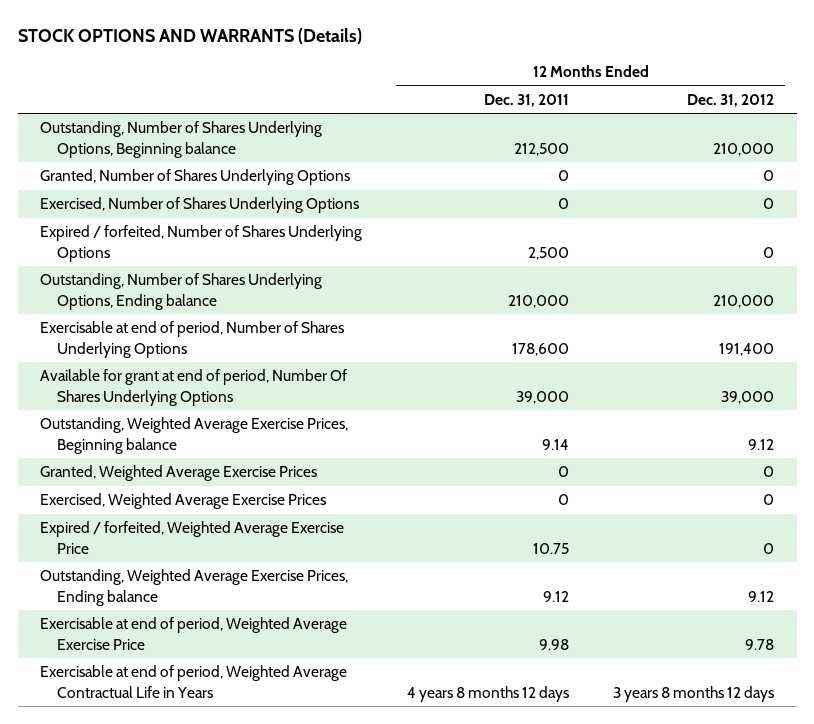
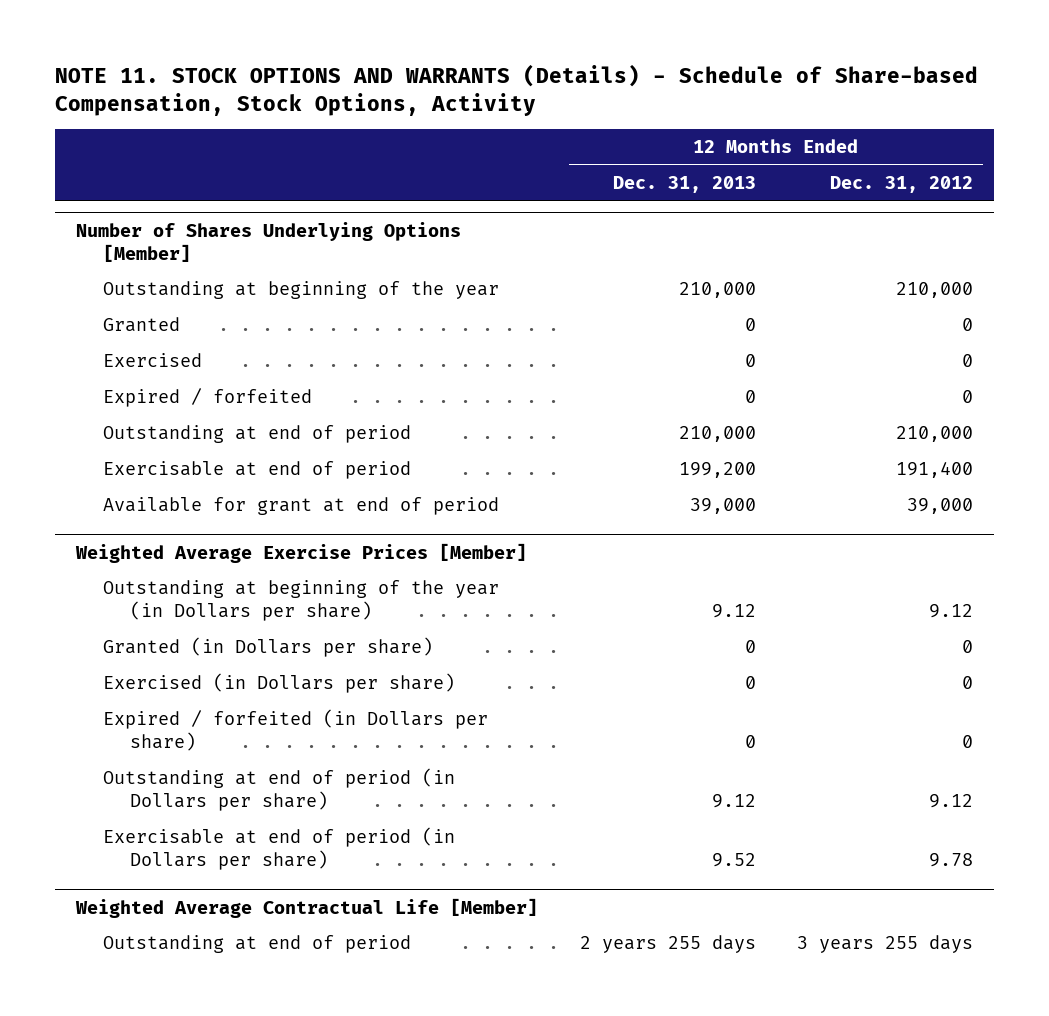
[17,28,362,45] STOCK OPTIONS AND WARRANTS (Details) -> [55,64,979,117] NOTE 11. STOCK OPTIONS AND WARRANTS (Details) - Schedule of Share-based Compensation, Stock Options, Activity
[483,93,569,107] Dec. 31, 2011 -> none
none -> [612,175,756,193] Dec. 31, 2013
[40,665,348,698] Exercisable at end of period, Weighted Average Contractual Life in Years -> none
none -> [75,221,461,262] Number of Shares Underlying Options [Member]
[40,121,323,158] Outstanding, Number of Shares Underlying Options, Beginning balance -> [102,281,499,300] Outstanding at beginning of the year
[40,169,351,186] Granted, Number of Shares Underlying Options -> [102,317,180,333] Granted
[40,197,360,214] Exercised, Number of Shares Underlying Options -> [102,353,202,368] Exercised
[40,225,363,262] Expired / forfeited, Number of Shares Underlying Options -> [102,388,312,408] Expired / forfeited
[40,273,323,310] Outstanding, Number of Shares Underlying Options, Ending balance -> [102,425,411,444] Outstanding at end of period
[40,321,345,358] Exercisable at end of period, Number of Shares Underlying Options -> [102,461,411,480] Exercisable at end of period
[40,369,348,406] Available for grant at end of period, Number Of Shares Underlying Options -> [102,497,499,516] Available for grant at end of period
none -> [74,542,527,563] Weighted Average Exercise Prices [Member]
[40,417,349,454] Outstanding, Weighted Average Exercise Prices, Beginning balance -> [102,580,499,622] Outstanding at beginning of the year (in Dollars per share)
[40,465,318,482] Granted, Weighted Average Exercise Prices -> [102,637,433,658] Granted (in Dollars per share)
[40,493,327,510] Exercised, Weighted Average Exercise Prices -> [102,673,455,694] Exercised (in Dollars per share)
[40,521,345,554] Expired / forfeited, Weighted Average Exercise Price -> [102,709,488,752] Expired / forfeited (in Dollars per share)
[40,569,349,606] Outstanding, Weighted Average Exercise Prices, Ending balance -> [102,768,455,812] Outstanding at end of period (in Dollars per share)
[40,617,348,650] Exercisable at end of period, Weighted Average Exercise Price -> [102,827,455,871] Exercisable at end of period (in Dollars per share)
none -> [74,897,538,918] Weighted Average Contractual Life [Member]
none -> [102,935,411,954] Outstanding at end of period

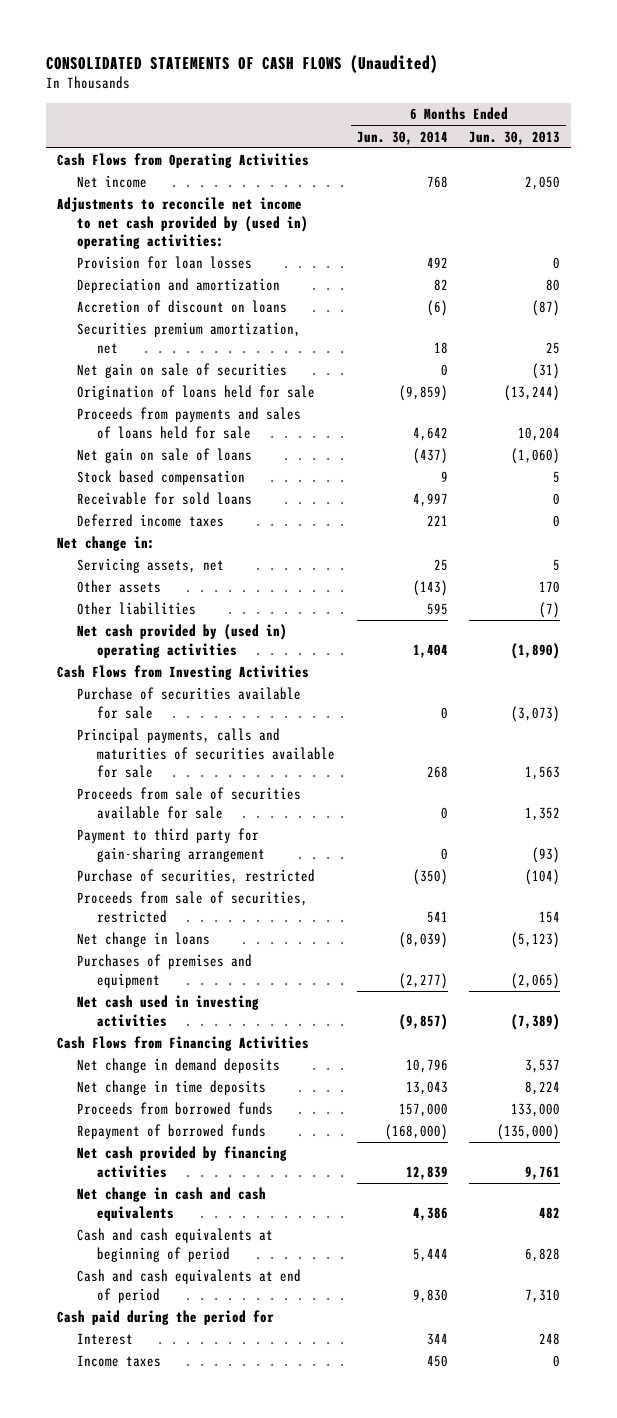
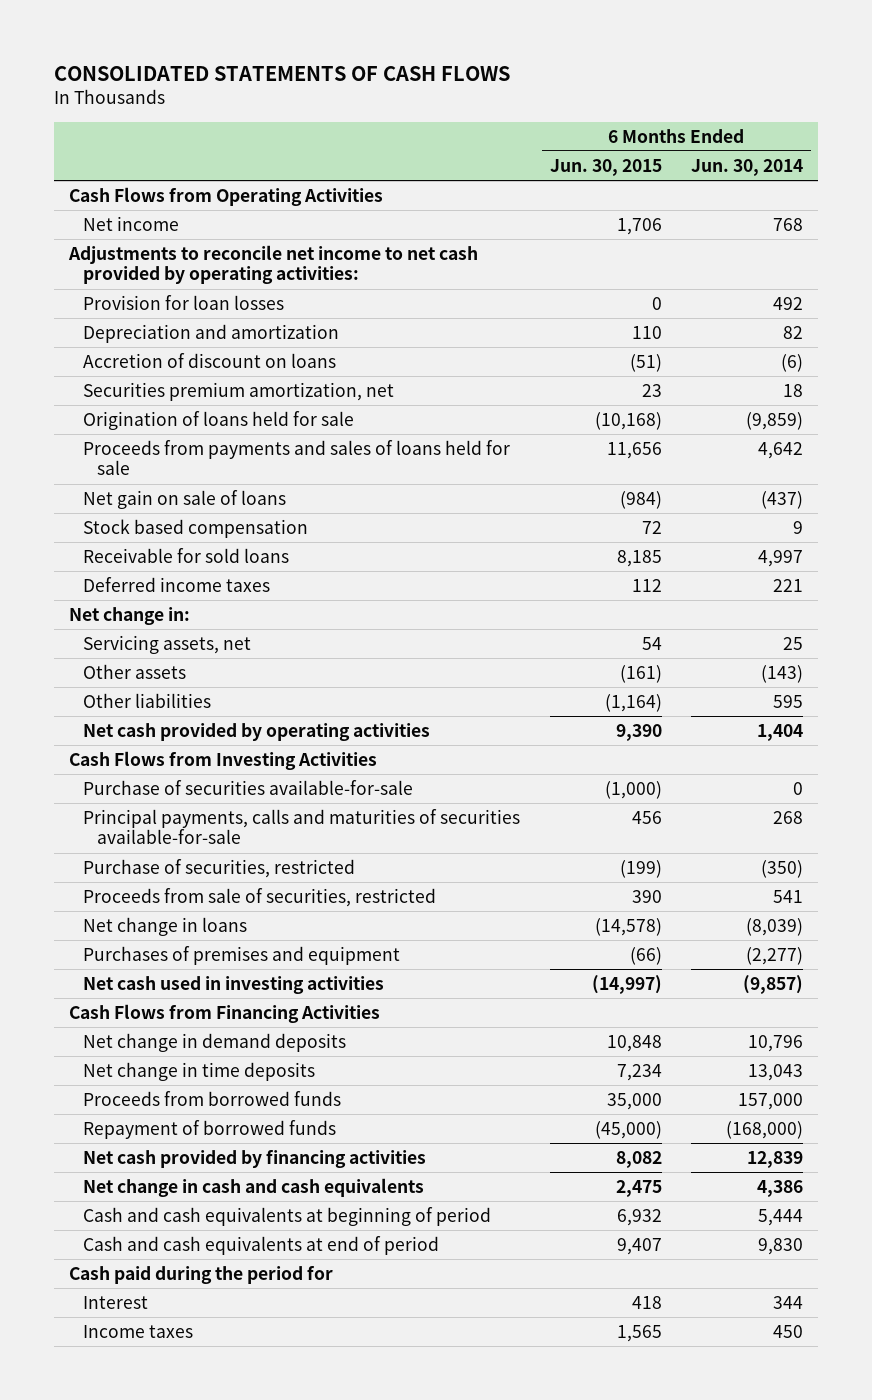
[45,54,438,73] CONSOLIDATED STATEMENTS OF CASH FLOWS (Unaudited) -> [54,65,511,81] CONSOLIDATED STATEMENTS OF CASH FLOWS
[469,130,561,145] Jun. 30, 2013 -> none
none -> [549,158,662,176] Jun. 30, 2015
[56,197,308,249] Adjustments to reconcile net income to net cash provided by (used in) operating activities: -> [67,244,478,285] Adjustments to reconcile net income to net cash provided by operating activities:
[76,363,287,379] Net gain on sale of securities -> none
[76,624,287,658] Net cash provided by (used in) operating activities -> [82,722,430,741] Net cash provided by operating activities
[76,787,301,819] Proceeds from sale of securities available for sale -> none
[76,828,266,862] Payment to third party for gain-sharing arrangement -> none
[76,687,301,719] Purchase of securities available for sale -> [82,779,413,795] Purchase of securities available-for-sale
[76,728,336,778] Principal payments, calls and maturities of securities available for sale -> [82,808,520,845] Principal payments, calls and maturities of securities available-for-sale

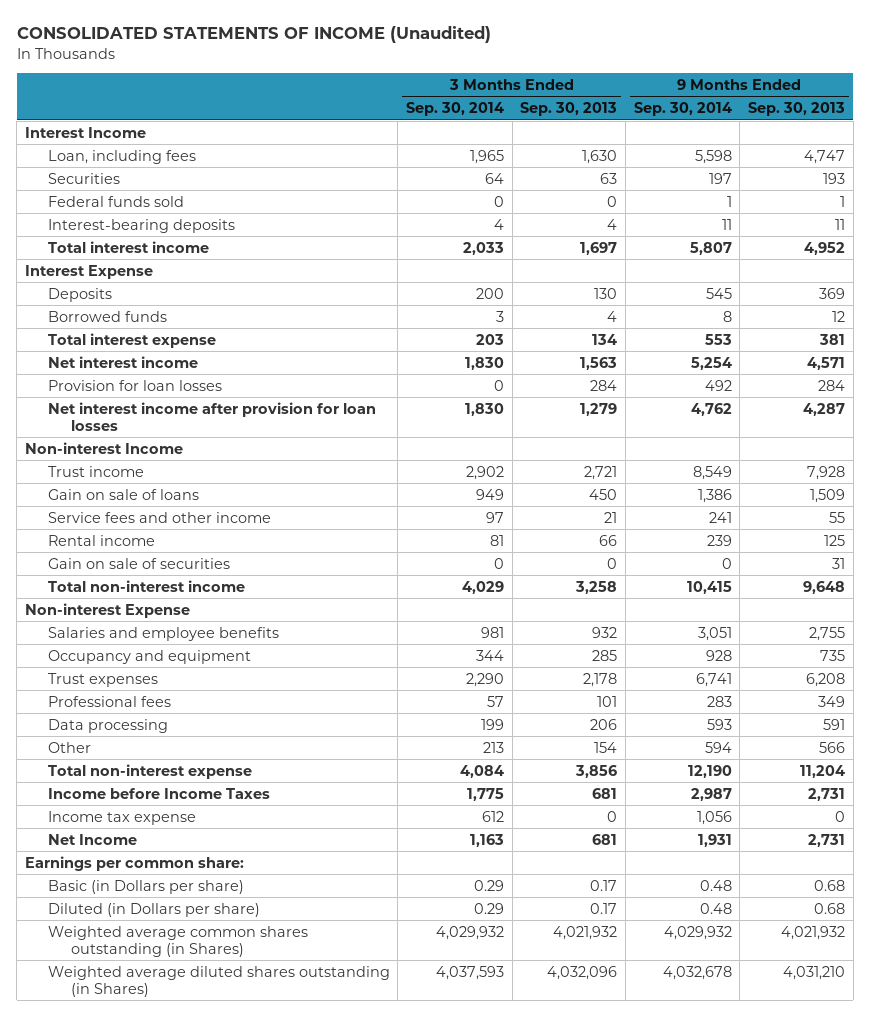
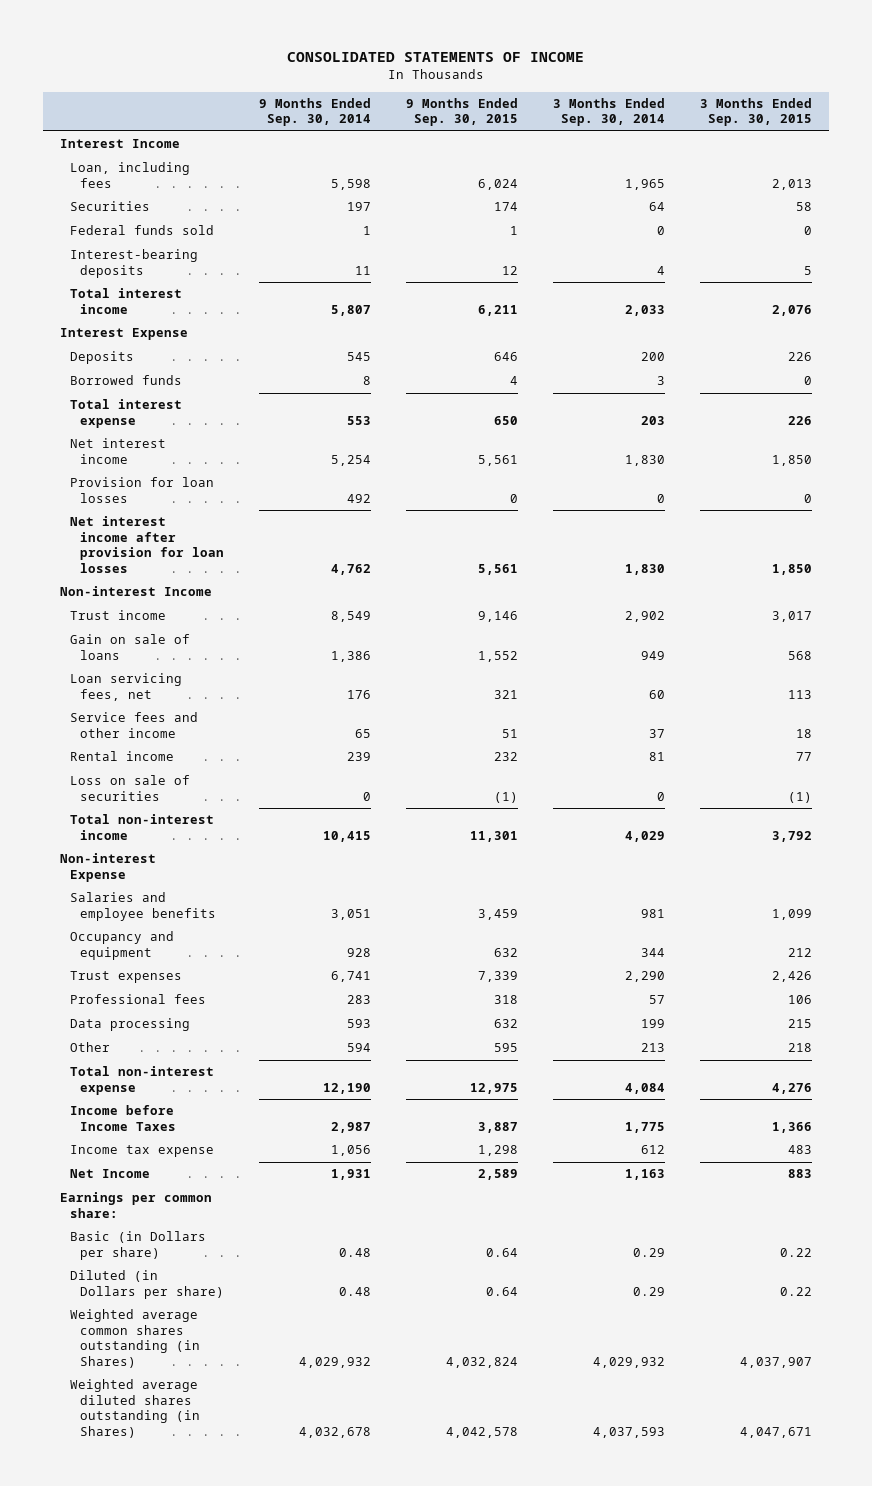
[16,26,491,44] CONSOLIDATED STATEMENTS OF INCOME (Unaudited) -> [286,52,584,63] CONSOLIDATED STATEMENTS OF INCOME
[520,102,618,117] Sep. 30, 2013 -> none
[747,102,845,117] Sep. 30, 2013 -> none
none -> [405,98,518,127] 9 Months Ended Sep. 30, 2015
none -> [699,98,812,127] 3 Months Ended Sep. 30, 2015
none -> [70,673,183,701] Loan servicing fees, net
[486,511,505,523] 97 -> [648,728,665,738] 37
[708,511,732,523] 241 -> [355,728,372,738] 65
[47,557,230,569] Gain on sale of securities -> [70,775,191,801] Loss on sale of securities

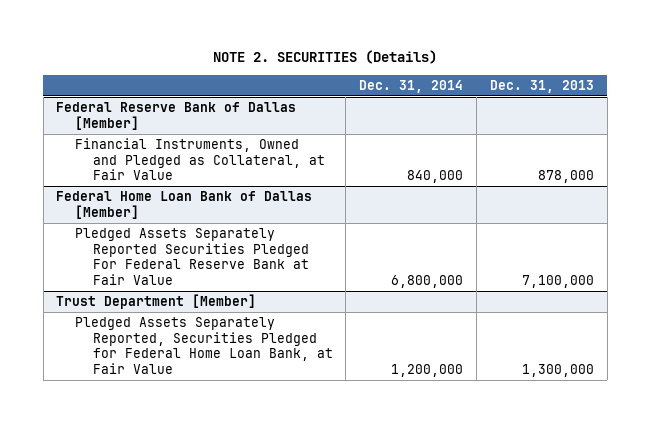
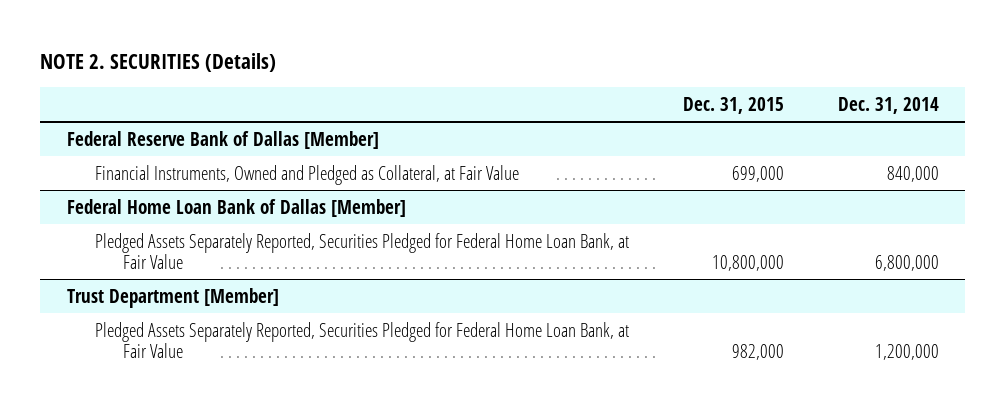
[489,79,594,93] Dec. 31, 2013 -> none
none -> [682,96,784,114] Dec. 31, 2015
[74,228,309,285] Pledged Assets Separately Reported Securities Pledged For Federal Reserve Bank at Fair Value -> [94,232,629,269] Pledged Assets Separately Reported, Securities Pledged for Federal Home Loan Bank, at Fair Value

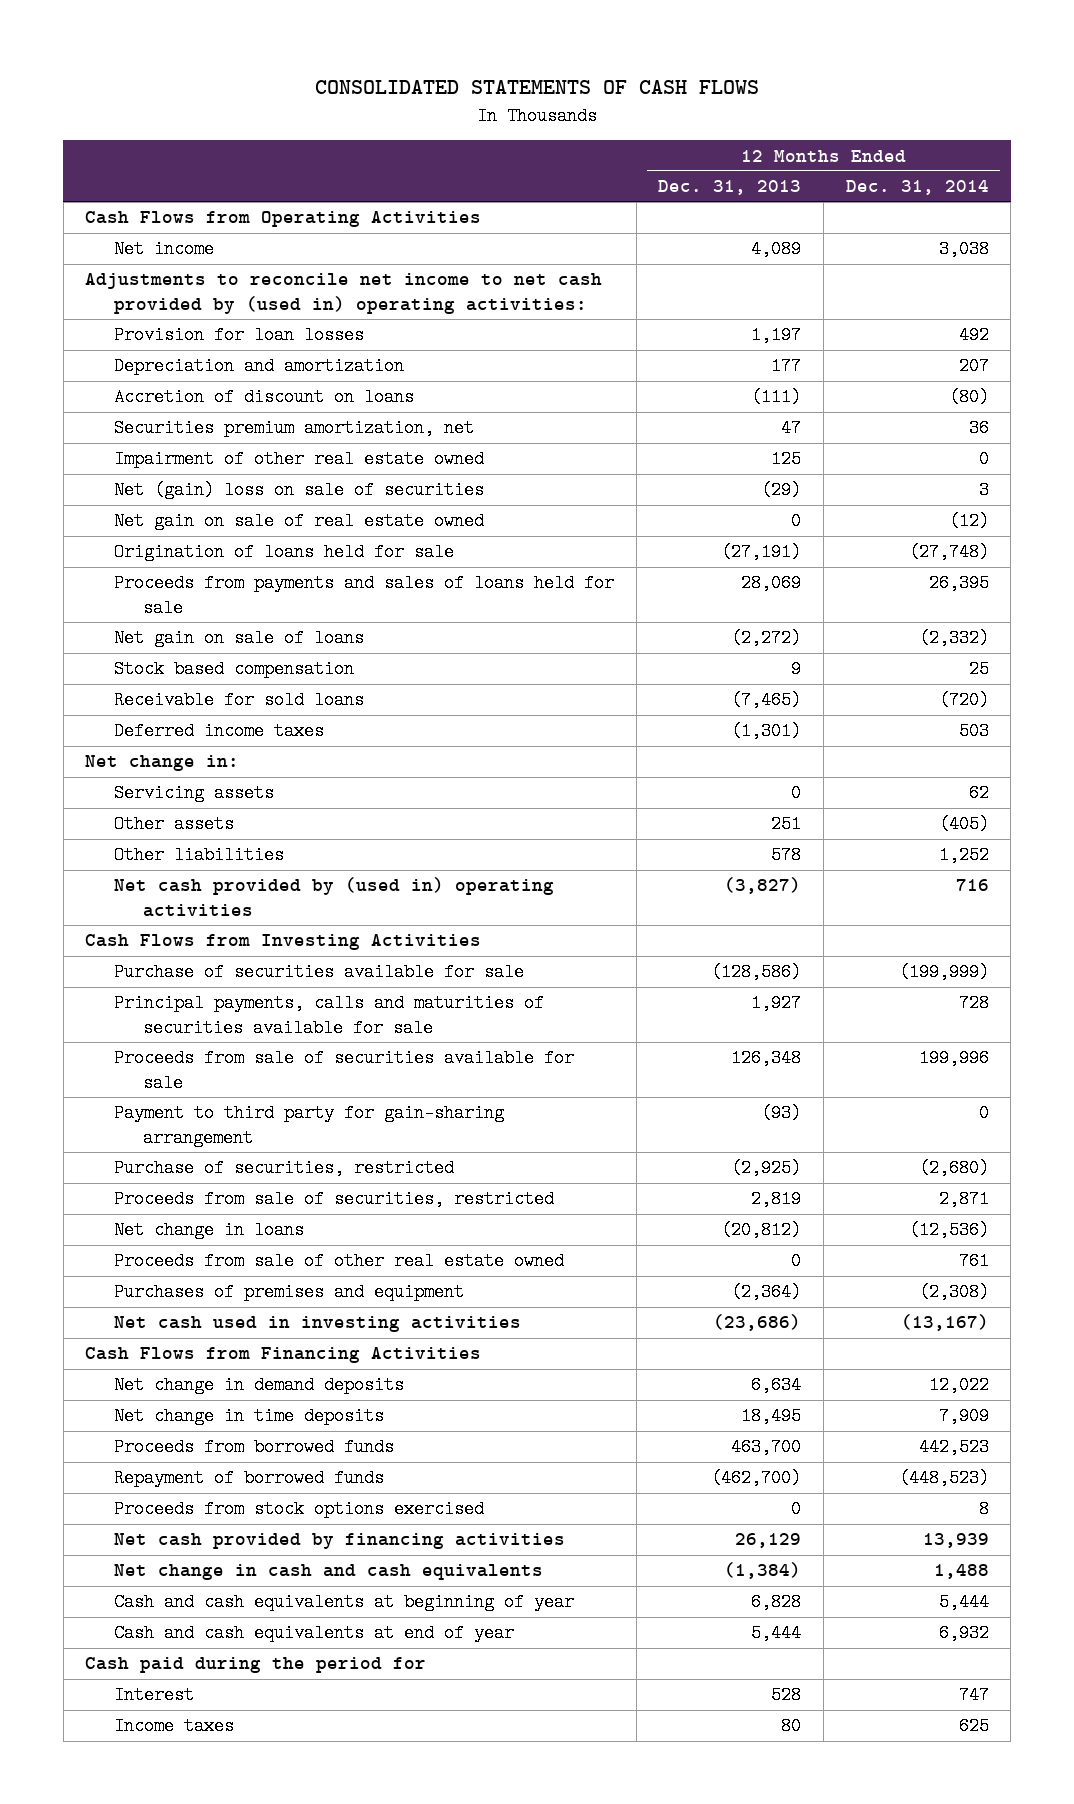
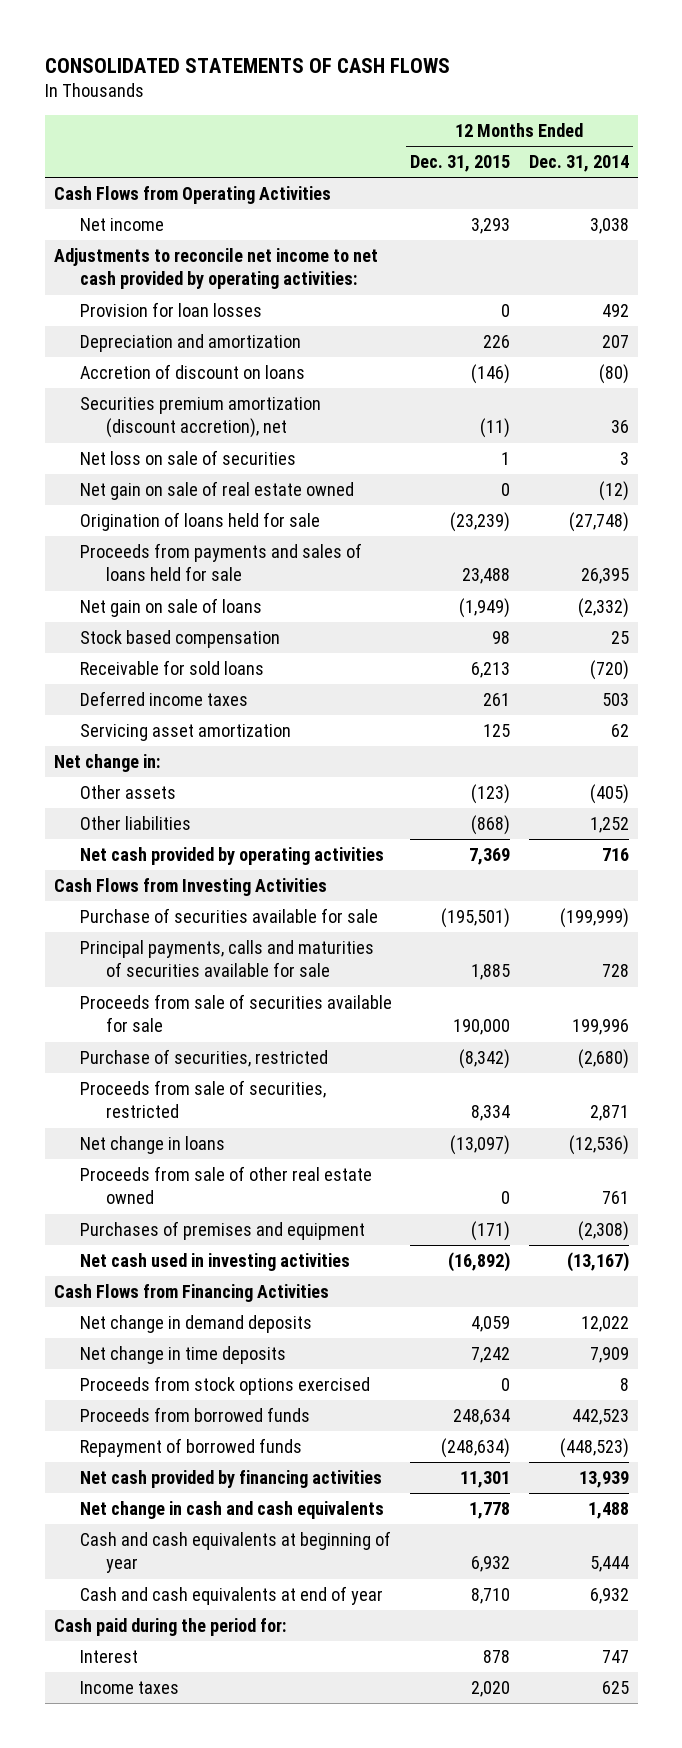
[658,180,802,196] Dec. 31, 2013 -> none
none -> [410,155,511,173] Dec. 31, 2015
[85,273,603,315] Adjustments to reconcile net income to net cash provided by (used in) operating activities: -> [53,247,378,290] Adjustments to reconcile net income to net cash provided by operating activities:
[114,450,485,469] Impairment of other real estate owned -> none
[114,419,475,438] Securities premium amortization, net -> [79,396,321,439] Securities premium amortization (discount accretion), net
[114,481,485,500] Net (gain) loss on sale of securities -> [79,449,296,465] Net loss on sale of securities
none -> [79,723,291,741] Servicing asset amortization
[114,784,275,803] Servicing assets -> none
[114,877,555,918] Net cash provided by (used in) operating activities -> [79,846,384,865] Net cash provided by operating activities
[114,1104,505,1148] Payment to third party for gain-sharing arrangement -> none
[114,1500,485,1519] Proceeds from stock options exercised -> [79,1375,370,1395] Proceeds from stock options exercised
[85,1657,427,1674] Cash paid during the period for -> [53,1617,286,1636] Cash paid during the period for:

